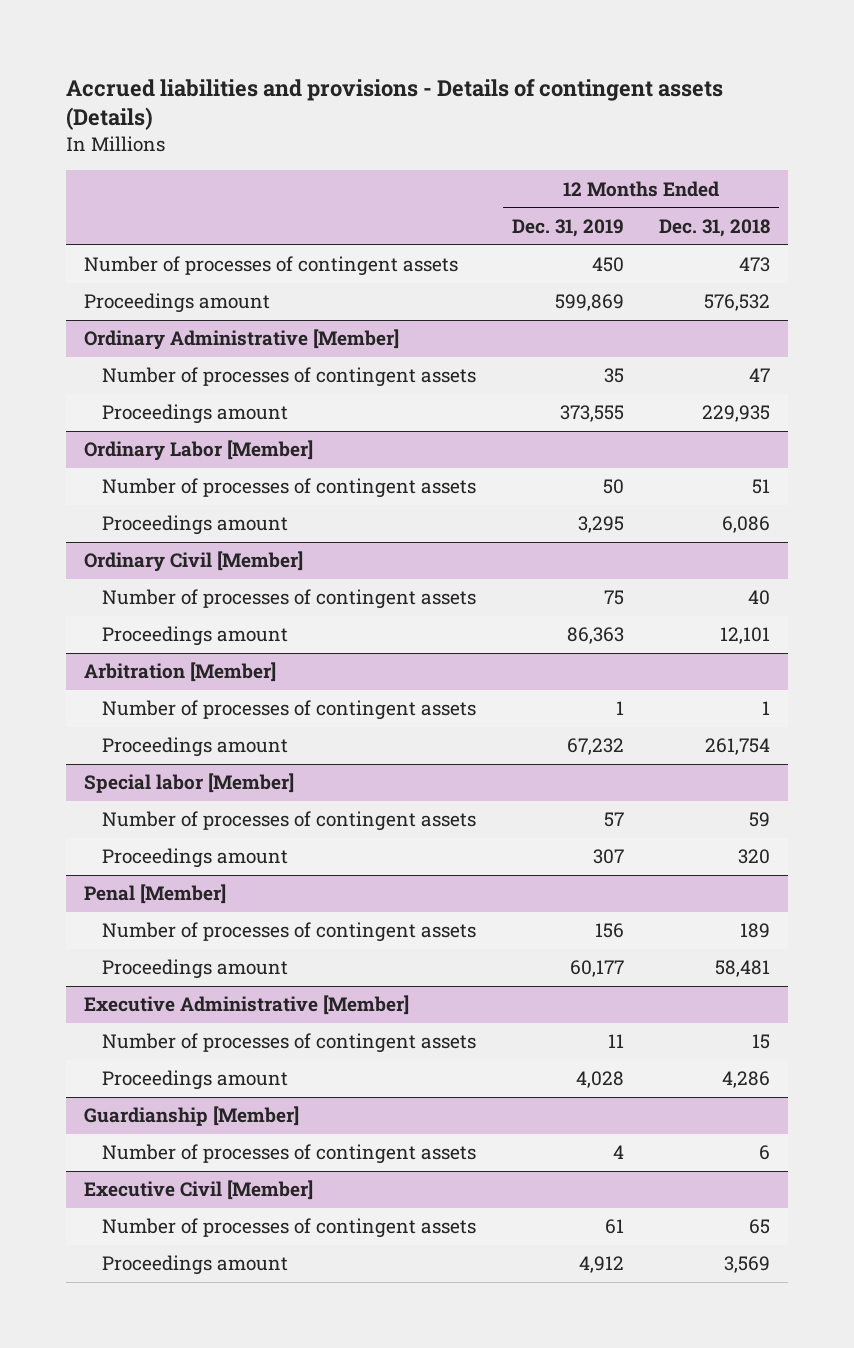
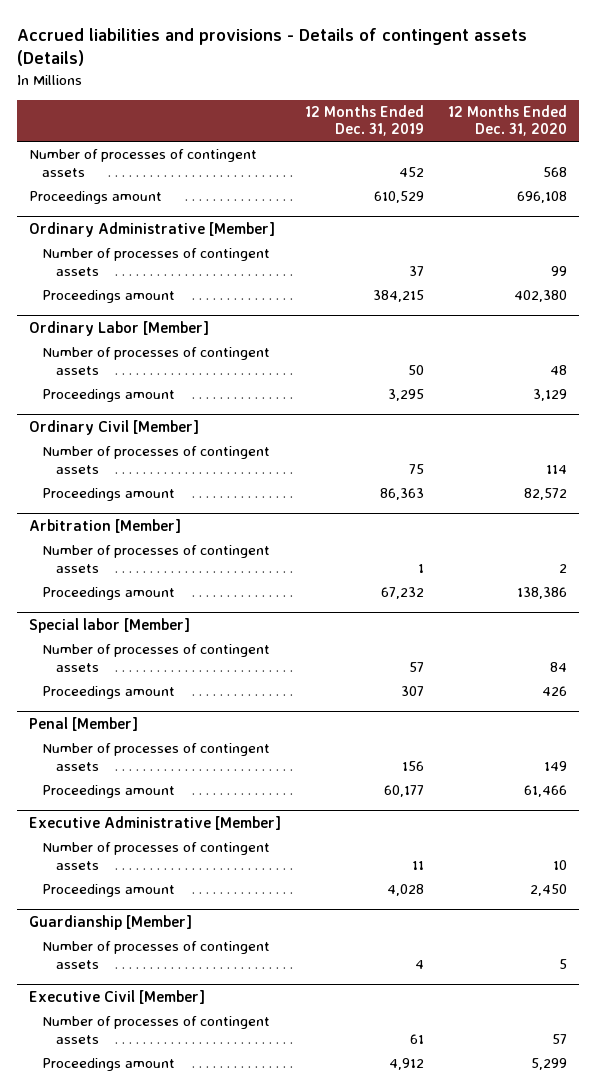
[659,218,771,237] Dec. 31, 2018 -> none
none -> [448,104,568,137] 12 Months Ended Dec. 31, 2020
[591,257,624,273] 450 -> [399,166,425,177] 452
[554,294,624,312] 599,869 -> [374,191,425,204] 610,529
[603,368,624,384] 35 -> [409,265,425,276] 37
[559,405,624,423] 373,555 -> [373,290,425,303] 384,215

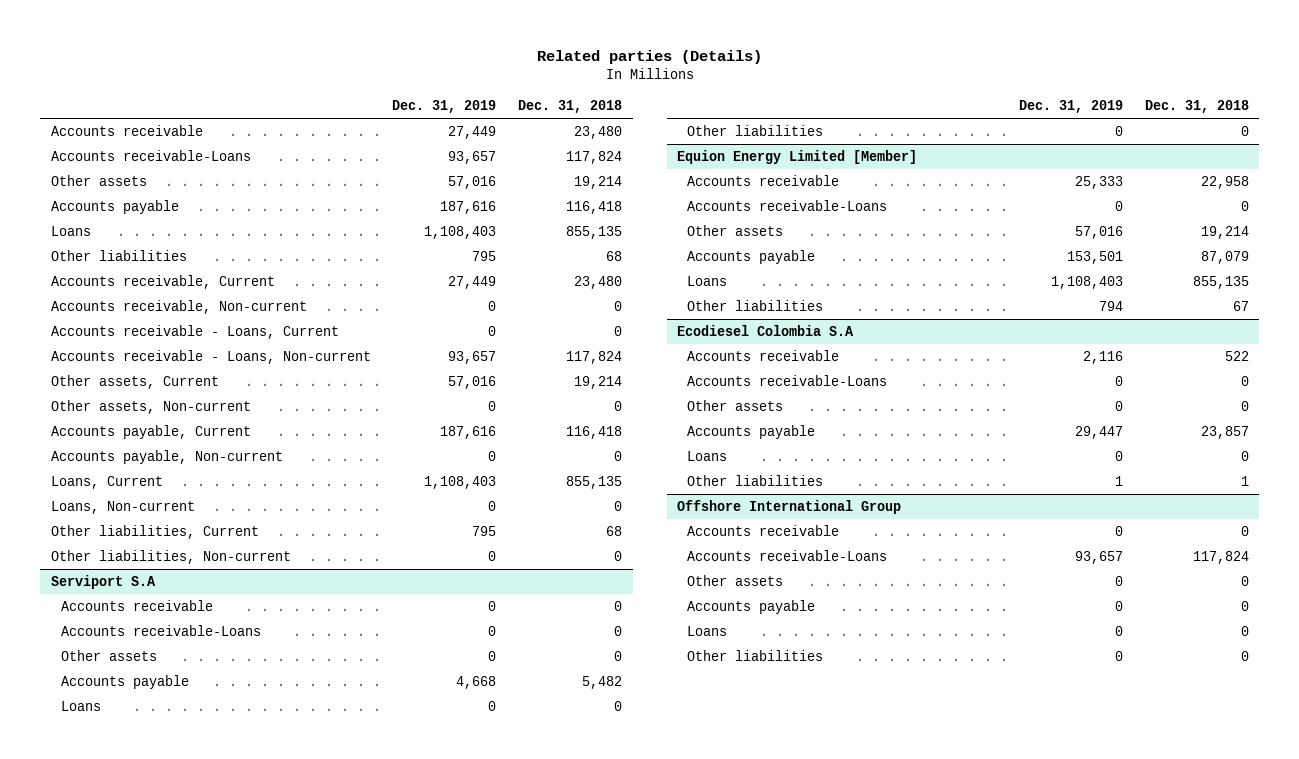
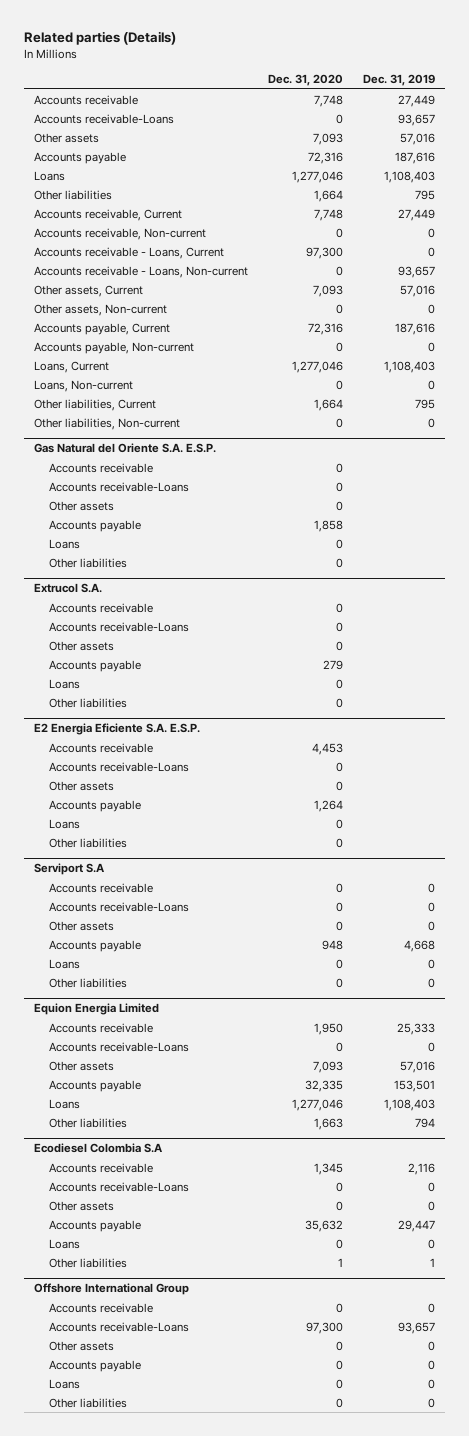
[517,99,622,113] Dec. 31, 2018 -> none
none -> [268,74,344,87] Dec. 31, 2020
none -> [34,443,217,454] Gas Natural del Oriente S.A. E.S.P.
none -> [48,462,153,473] Accounts receivable
none -> [48,481,189,492] Accounts receivable-Loans
none -> [48,500,114,511] Other assets
none -> [48,519,141,532] Accounts payable
none -> [48,538,80,549] Loans
none -> [48,557,127,568] Other liabilities
none -> [34,583,103,594] Extrucol S.A.
none -> [48,602,153,613] Accounts receivable
none -> [48,621,189,632] Accounts receivable-Loans
none -> [48,640,114,651] Other assets
none -> [48,659,141,672] Accounts payable
none -> [48,678,80,689] Loans
none -> [48,697,127,708] Other liabilities
none -> [34,723,201,736] E2 Energia Eficiente S.A. E.S.P.
none -> [48,742,153,753] Accounts receivable
none -> [48,761,189,772] Accounts receivable-Loans
none -> [48,780,114,791] Other assets
none -> [48,799,141,812] Accounts payable
none -> [48,818,80,829] Loans
none -> [48,837,127,848] Other liabilities
[677,150,918,165] Equion Energy Limited [Member] -> [34,1003,160,1016] Equion Energia Limited

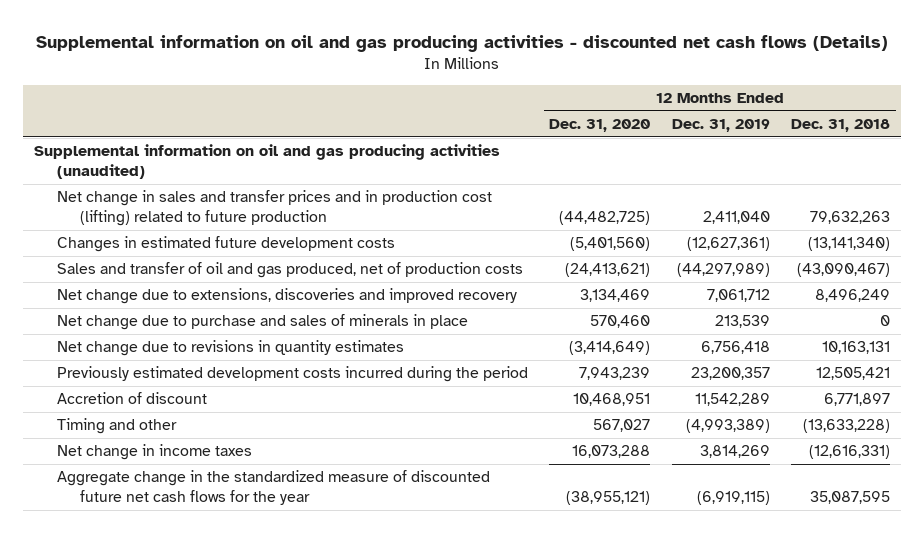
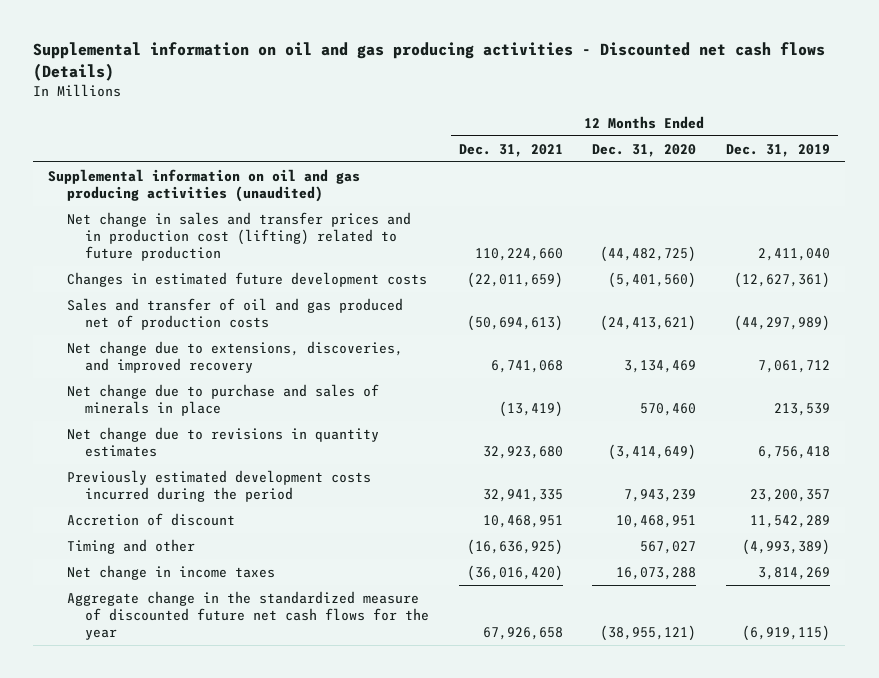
[36,34,889,52] Supplemental information on oil and gas producing activities - discounted net cash flows (Details) -> [33,42,826,82] Supplemental information on oil and gas producing activities - Discounted net cash flows (Details)
[791,118,891,132] Dec. 31, 2018 -> none
none -> [458,143,563,157] Dec. 31, 2021
[56,262,523,279] Sales and transfer of oil and gas produced, net of production costs -> [66,297,403,330] Sales and transfer of oil and gas produced net of production costs
[56,288,517,305] Net change due to extensions, discoveries and improved recovery -> [66,340,403,373] Net change due to extensions, discoveries, and improved recovery

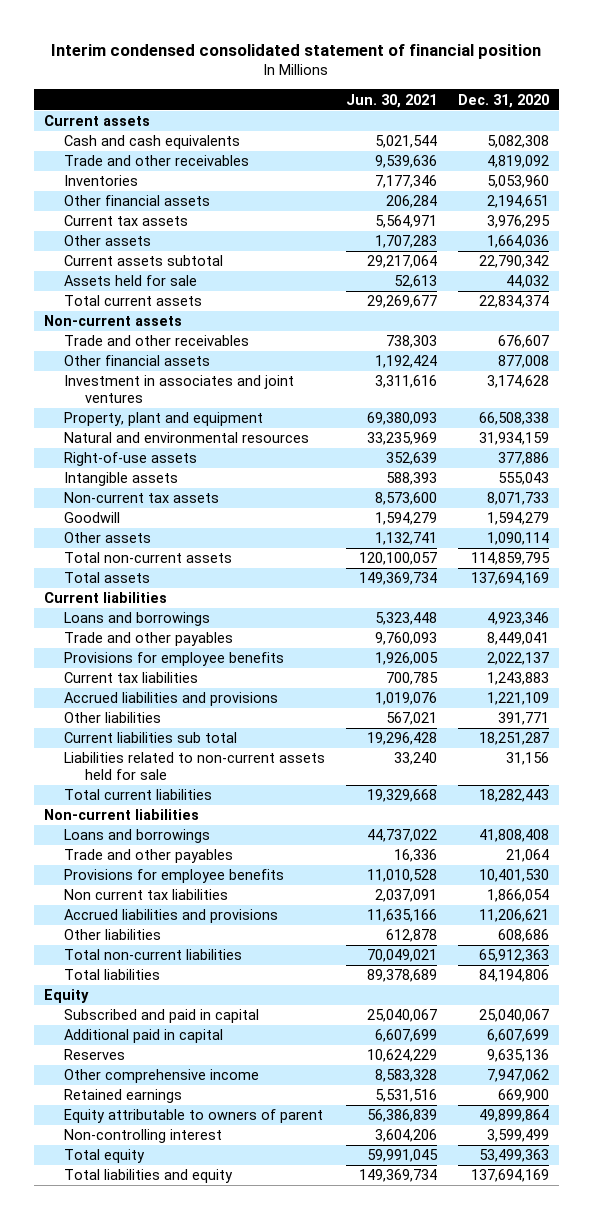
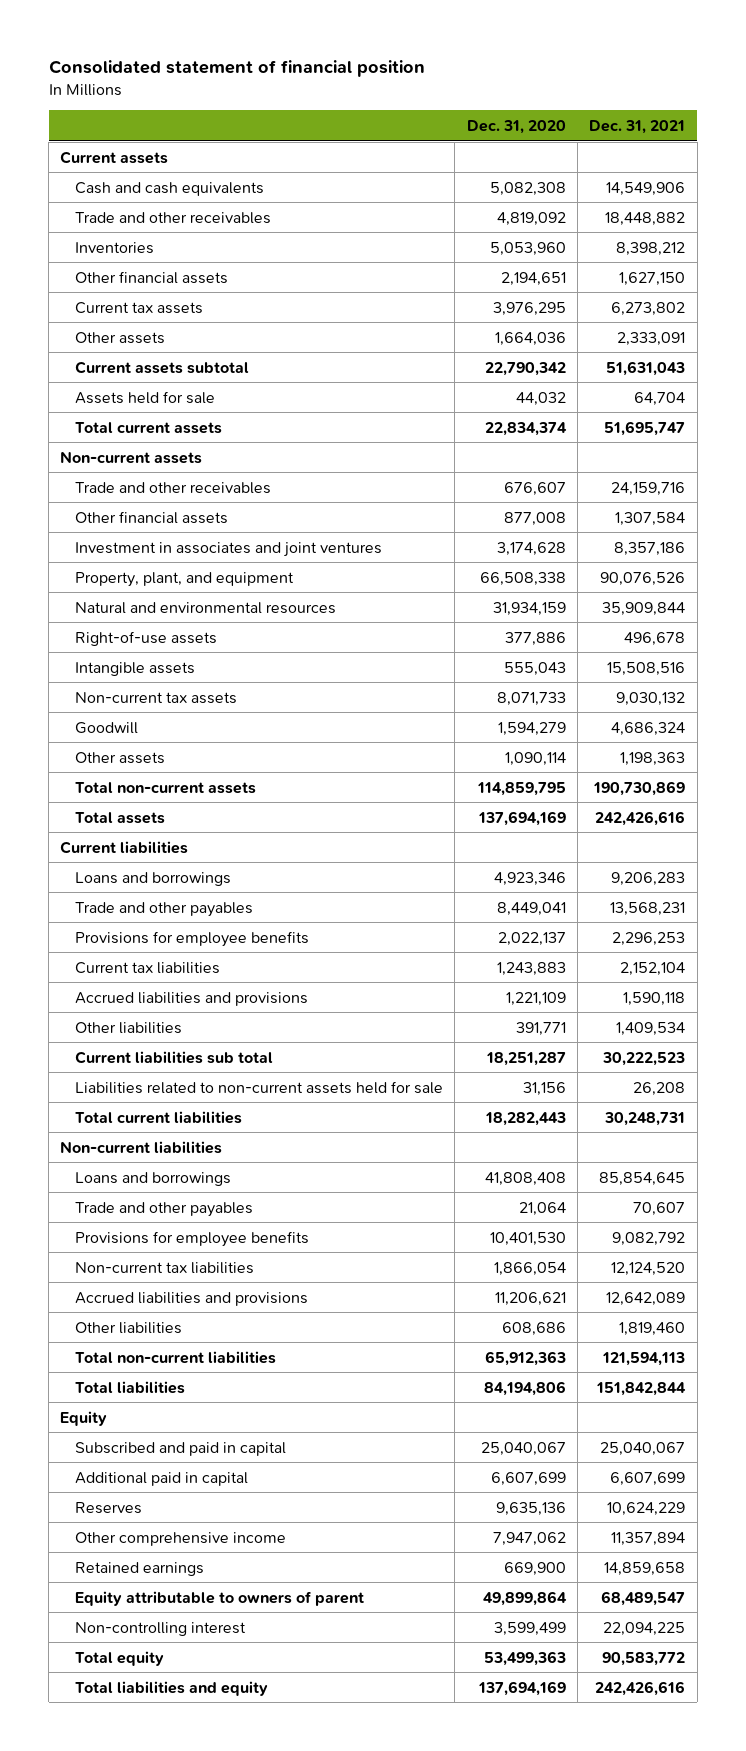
[51,43,542,59] Interim condensed consolidated statement of financial position -> [48,60,425,78] Consolidated statement of financial position
[346,93,438,108] Jun. 30, 2021 -> none
none -> [589,119,686,134] Dec. 31, 2021
[64,412,264,427] Property, plant and equipment -> [74,571,294,587] Property, plant, and equipment
[64,889,229,901] Non current tax liabilities -> [74,1261,254,1274] Non-current tax liabilities

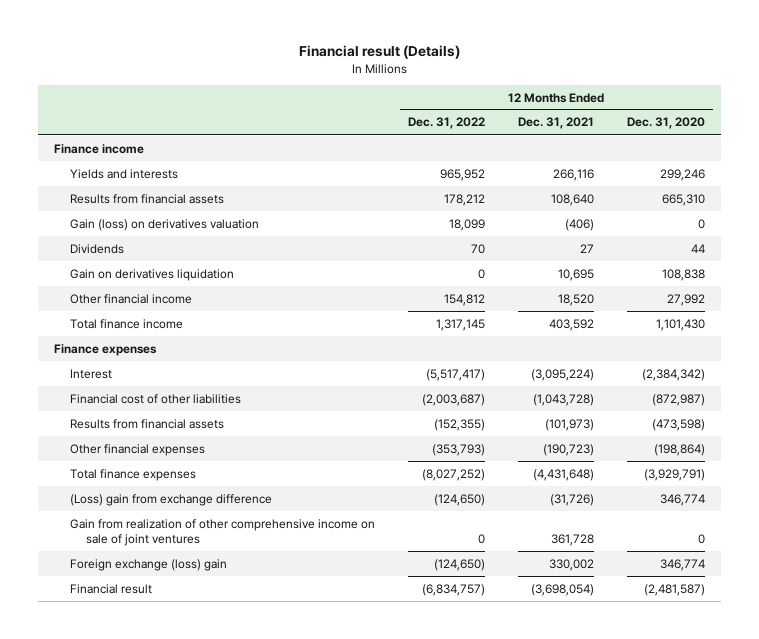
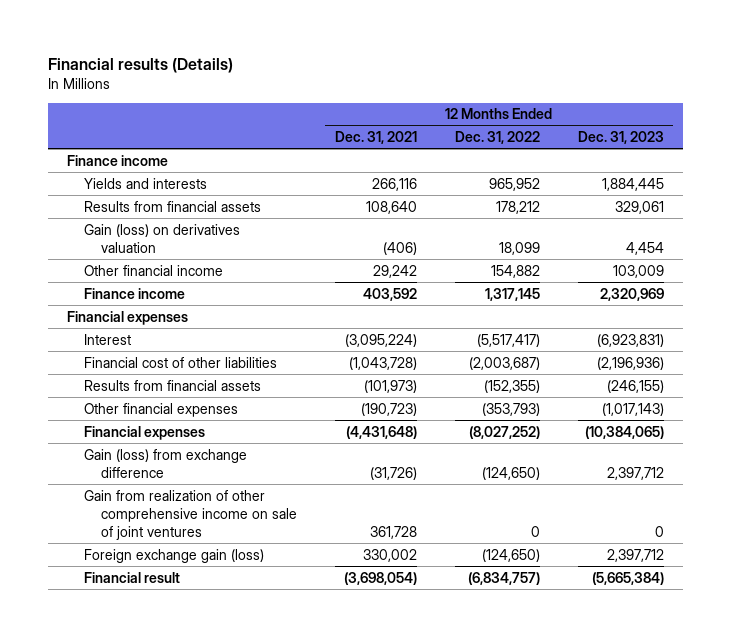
[298,45,460,60] Financial result (Details) -> [47,57,233,73] Financial results (Details)
[626,117,705,130] Dec. 31, 2020 -> none
none -> [577,130,664,144] Dec. 31, 2023
[70,243,125,254] Dividends -> none
[70,268,235,281] Gain on derivatives liquidation -> none
[444,293,486,306] 154,812 -> [490,264,540,278] 154,882
[557,293,594,306] 18,520 -> [372,264,417,278] 29,242
[70,318,184,329] Total finance income -> [83,287,185,299] Finance income
[54,343,158,356] Finance expenses -> [66,310,188,325] Financial expenses
[70,468,197,481] Total finance expenses -> [83,425,205,440] Financial expenses
[70,493,273,506] (Loss) gain from exchange difference -> [83,448,247,478] Gain (loss) from exchange difference
[70,558,228,571] Foreign exchange (loss) gain -> [83,548,264,563] Foreign exchange gain (loss)

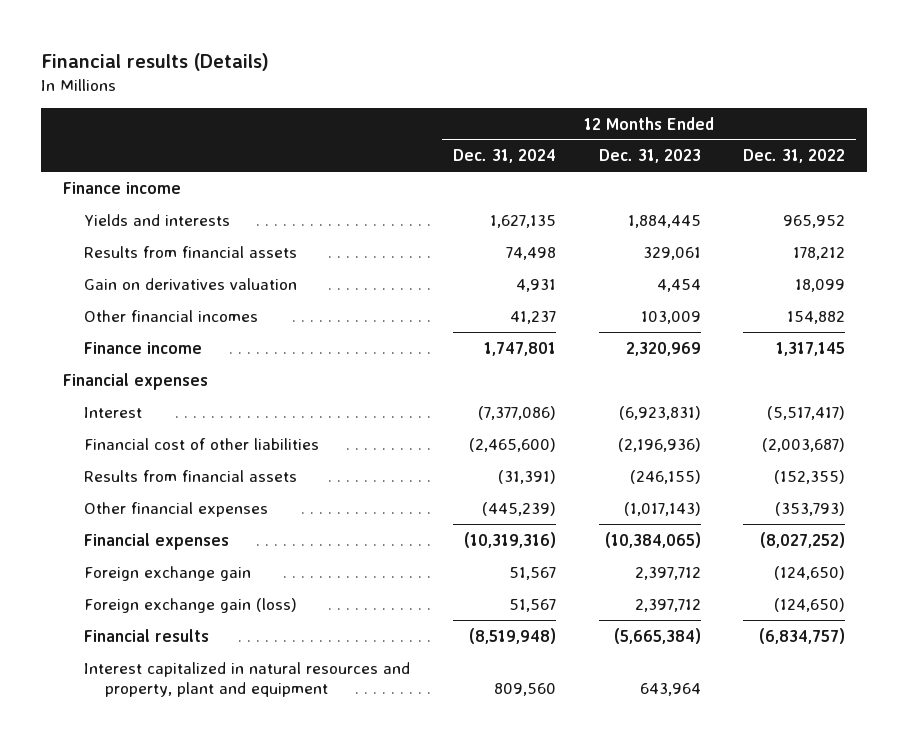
[334,130,417,144] Dec. 31, 2021 -> none
none -> [452,149,556,164] Dec. 31, 2024
[83,223,240,253] Gain (loss) on derivatives valuation -> [83,277,297,290] Gain on derivatives valuation
[83,264,223,276] Other financial income -> [83,309,258,322] Other financial incomes
[83,489,298,540] Gain from realization of other comprehensive income on sale of joint ventures -> none
[83,448,247,478] Gain (loss) from exchange difference -> [83,565,251,581] Foreign exchange gain
[83,571,180,583] Financial result -> [83,628,209,642] Financial results
none -> [83,661,410,697] Interest capitalized in natural resources and property, plant and equipment

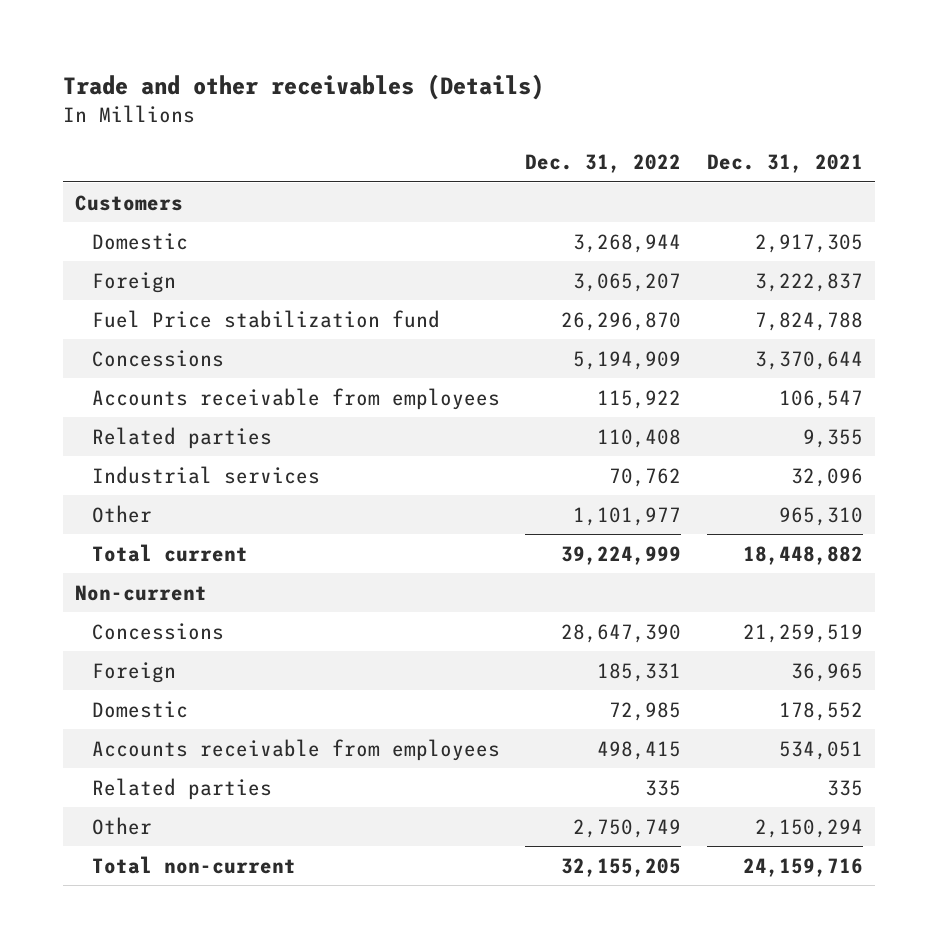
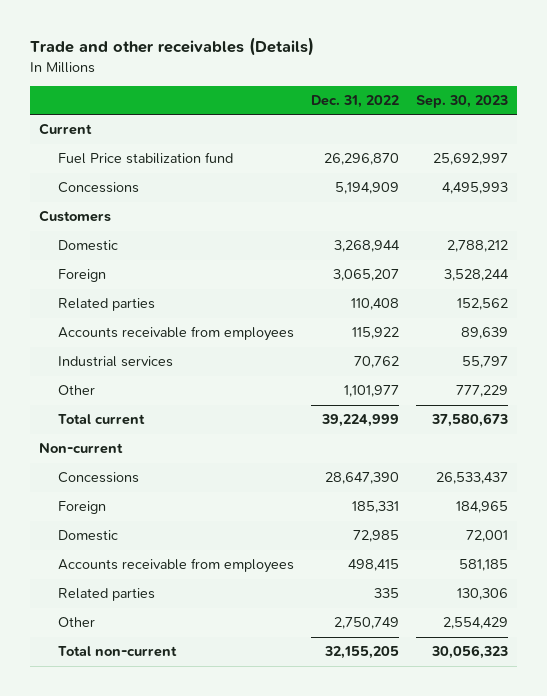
[706,154,863,174] Dec. 31, 2021 -> none
none -> [416,94,509,108] Sep. 30, 2023
none -> [38,123,92,136] Current
[92,309,441,328] Fuel Price stabilization fund -> [57,152,233,165] Fuel Price stabilization fund
[92,349,225,367] Concessions -> [57,182,139,194] Concessions
[92,387,501,410] Accounts receivable from employees -> [57,326,294,342] Accounts receivable from employees

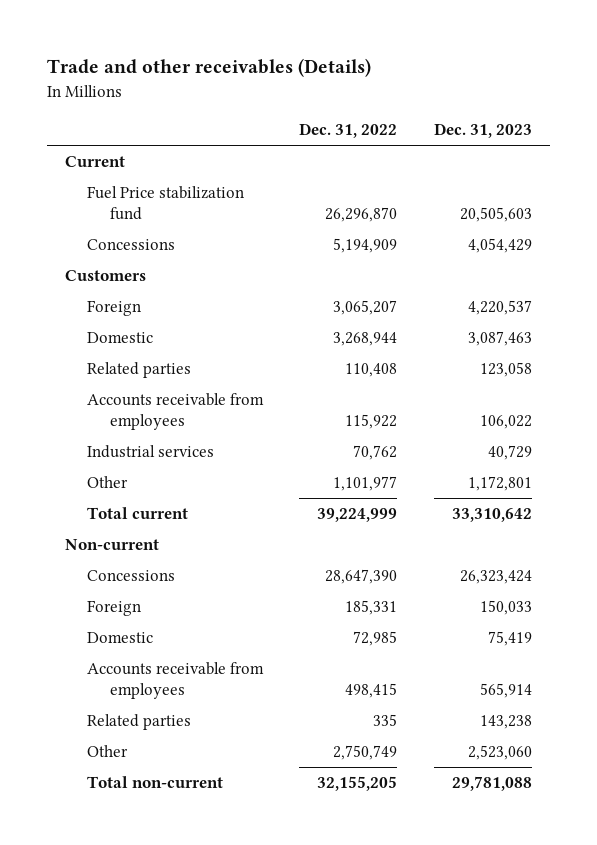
[416,94,509,108] Sep. 30, 2023 -> none
none -> [433,122,532,138] Dec. 31, 2023
[57,240,118,252] Domestic -> [87,332,154,344] Domestic

